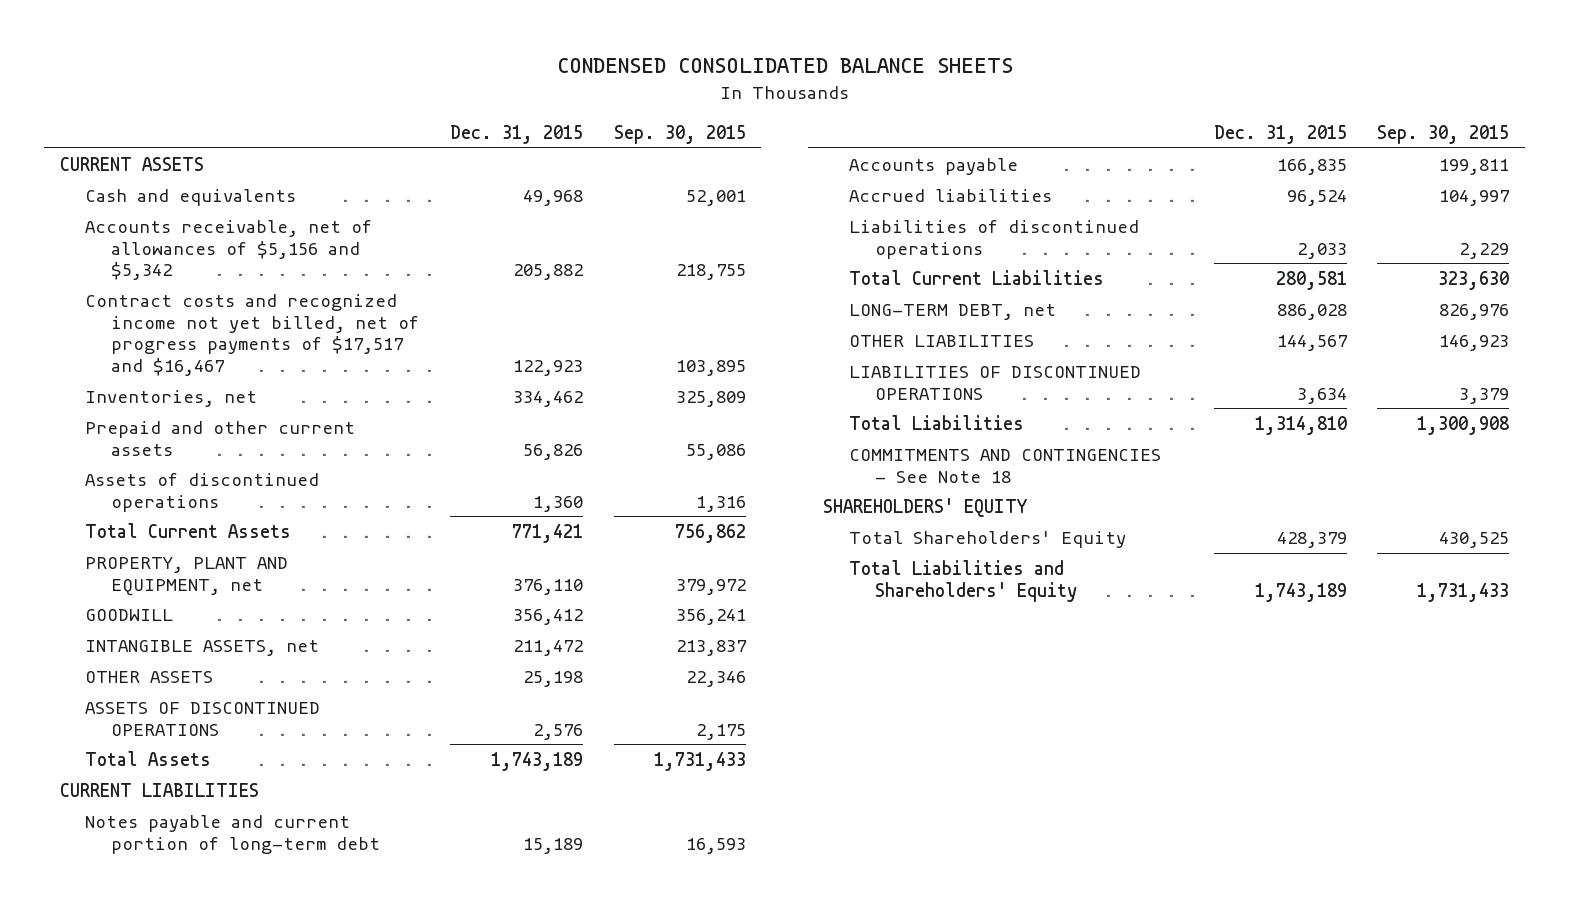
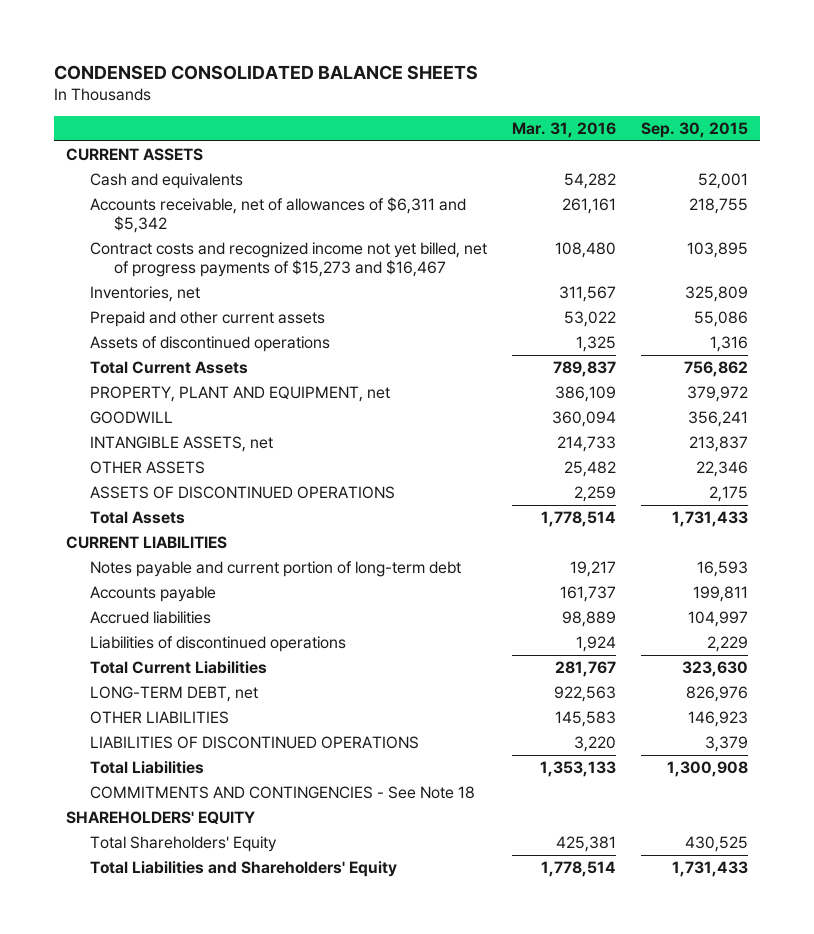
[450,124,584,144] Dec. 31, 2015 -> none
none -> [511,121,616,138] Mar. 31, 2016
[85,219,373,281] Accounts receivable, net of allowances of $5,156 and $5,342 -> [90,197,467,234] Accounts receivable, net of allowances of $6,311 and $5,342
[85,293,420,377] Contract costs and recognized income not yet billed, net of progress payments of $17,517 and $16,467 -> [90,242,488,278] Contract costs and recognized income not yet billed, net of progress payments of $15,273 and $16,467

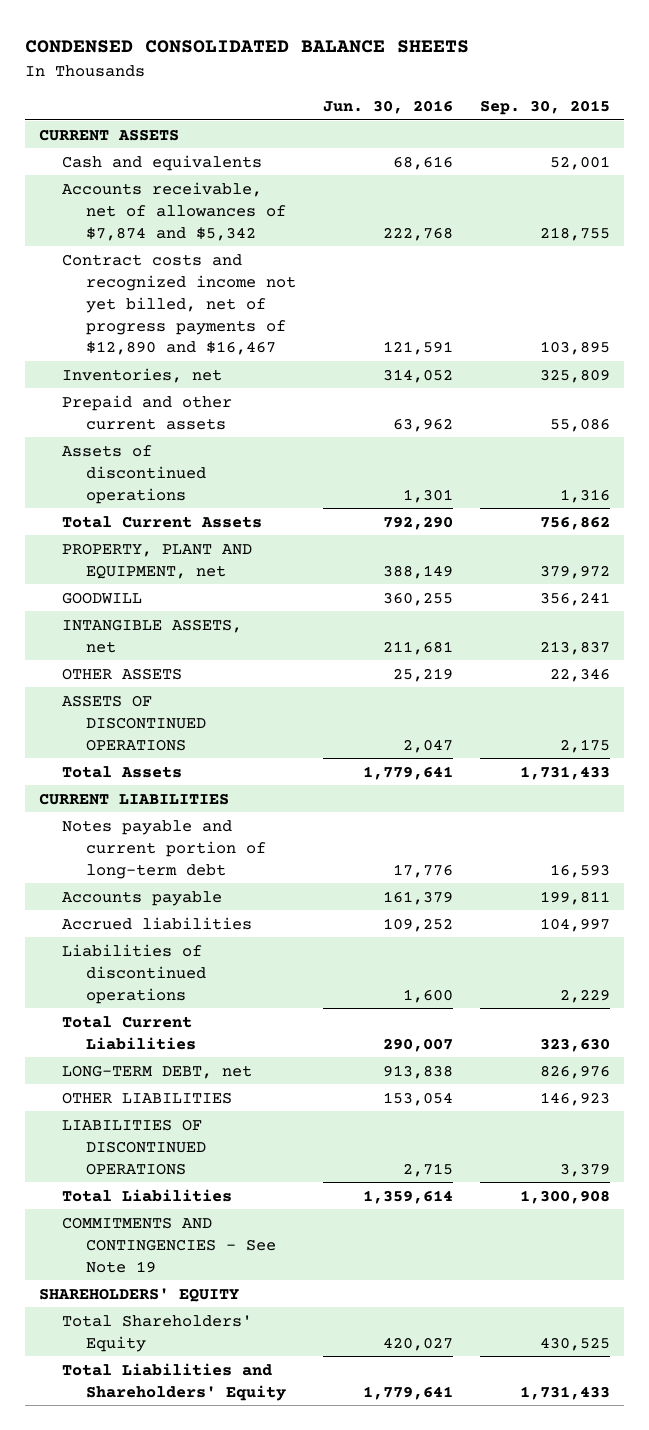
[511,121,616,138] Mar. 31, 2016 -> none
none -> [322,100,453,115] Jun. 30, 2016
[90,197,467,234] Accounts receivable, net of allowances of $6,311 and $5,342 -> [62,181,286,241] Accounts receivable, net of allowances of $7,874 and $5,342
[90,242,488,278] Contract costs and recognized income not yet billed, net of progress payments of $15,273 and $16,467 -> [62,253,296,356] Contract costs and recognized income not yet billed, net of progress payments of $12,890 and $16,467
[90,786,476,800] COMMITMENTS AND CONTINGENCIES - See Note 18 -> [62,1216,276,1273] COMMITMENTS AND CONTINGENCIES - See Note 19

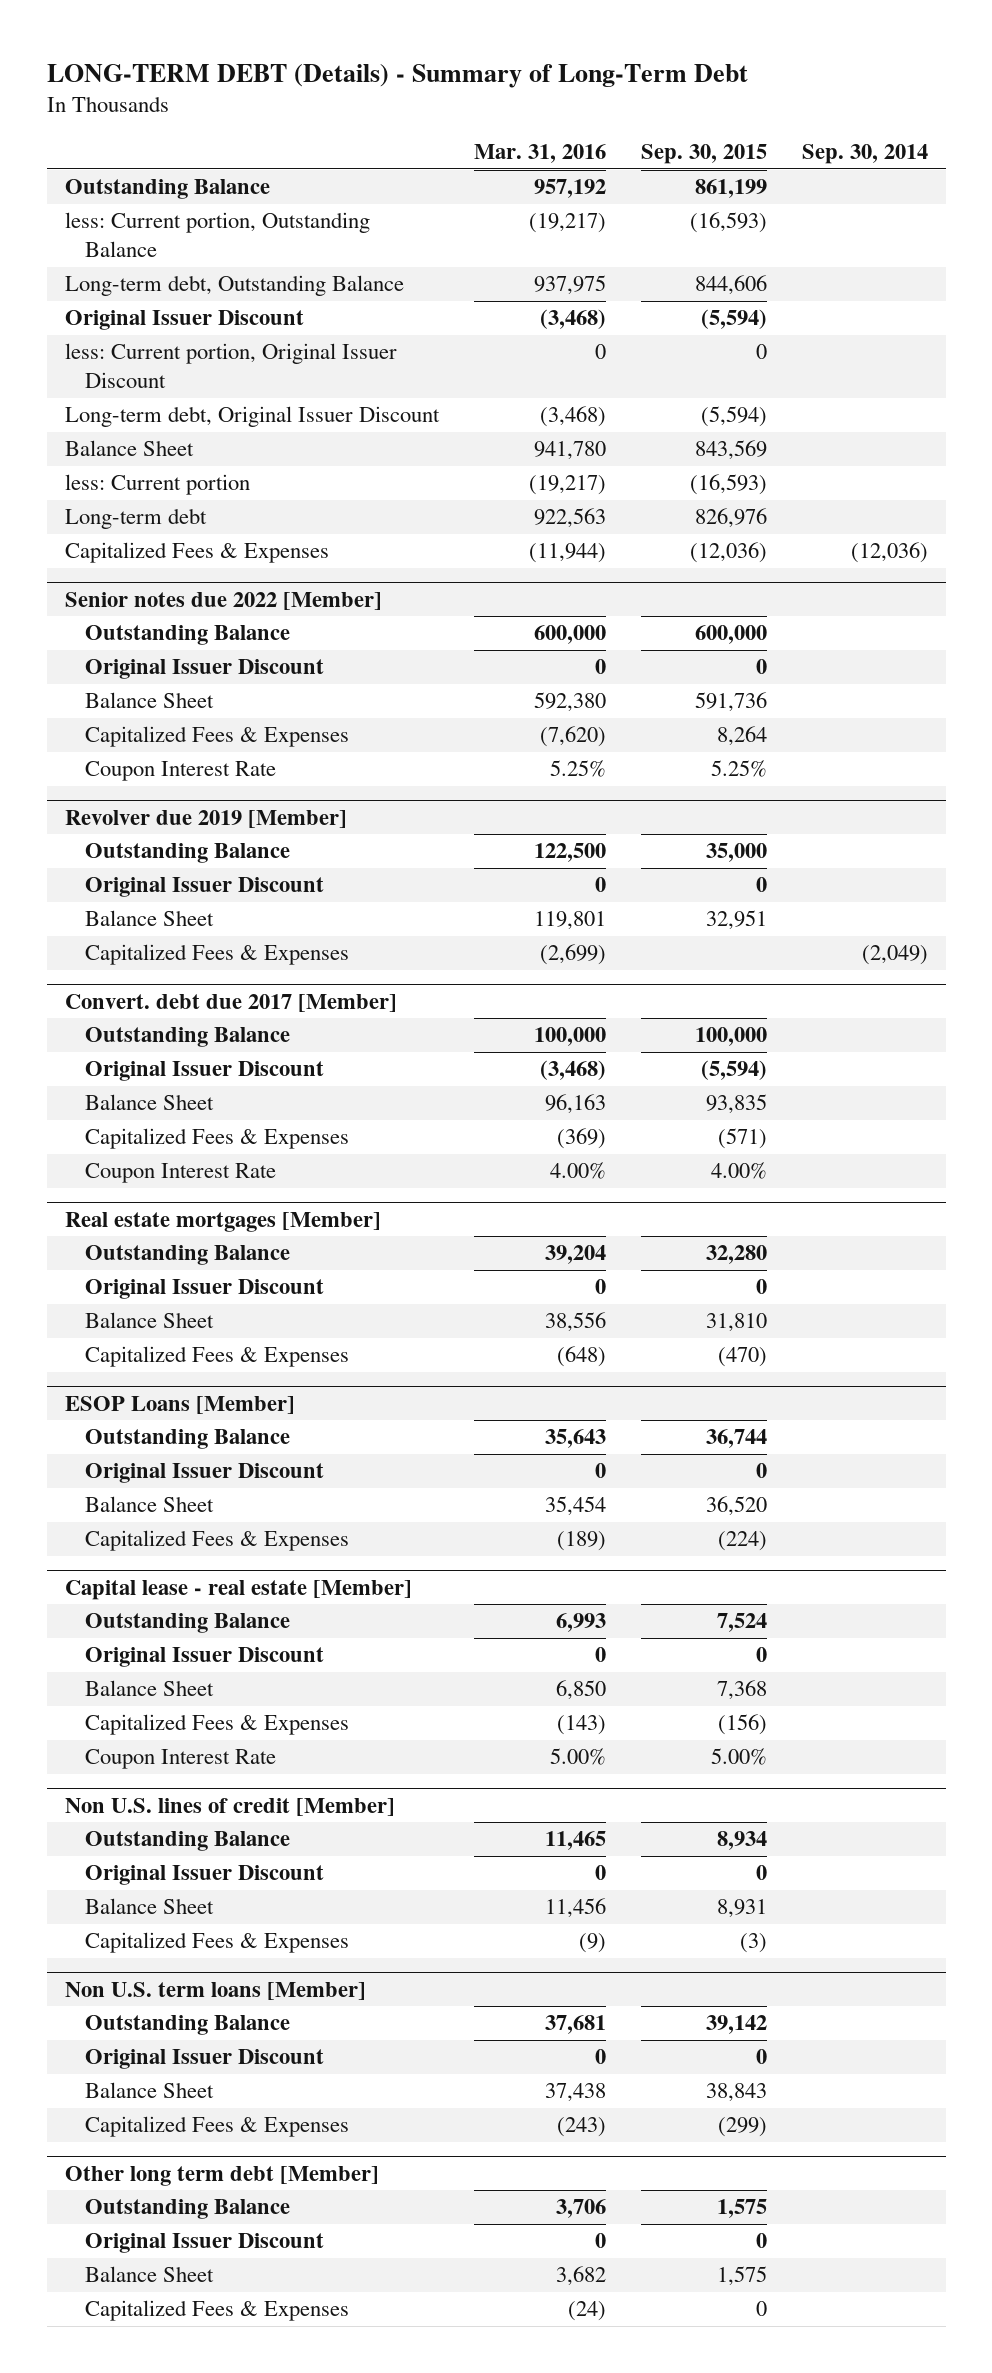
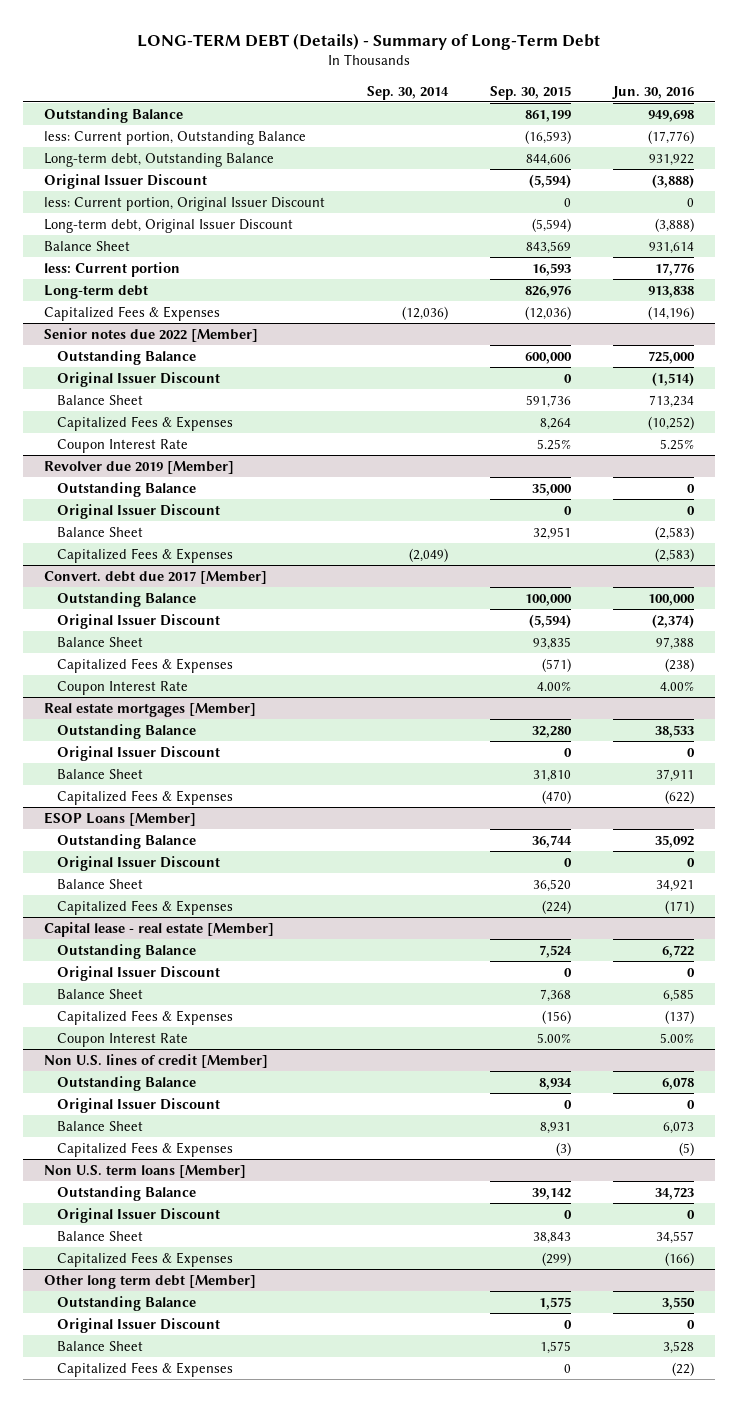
[473,143,606,163] Mar. 31, 2016 -> none
none -> [611,85,694,99] Jun. 30, 2016
[689,474,767,496] (16,593) -> [531,262,571,276] 16,593

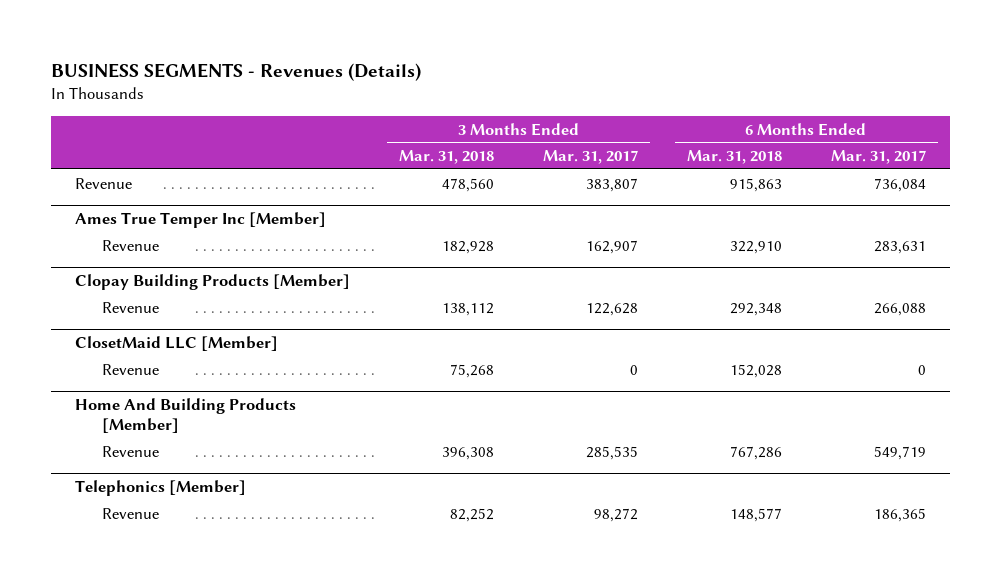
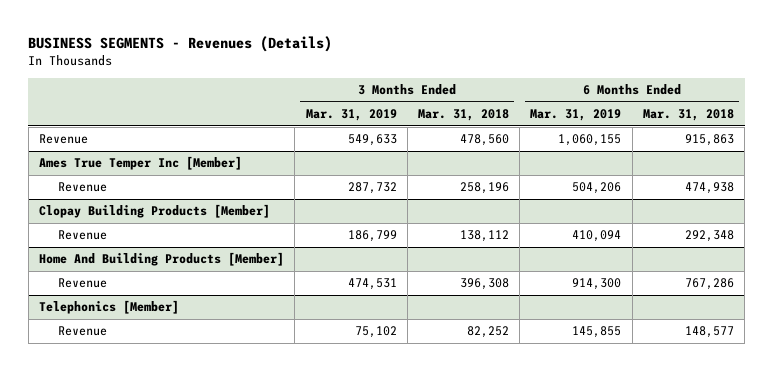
[543,150,639,165] Mar. 31, 2017 -> none
[830,150,926,165] Mar. 31, 2017 -> none
none -> [305,109,397,122] Mar. 31, 2019
none -> [530,109,622,122] Mar. 31, 2019
[442,240,495,254] 182,928 -> [460,182,510,195] 258,196
[729,240,782,254] 322,910 -> [684,182,734,195] 474,938
[75,336,279,352] ClosetMaid LLC [Member] -> none
[101,363,159,375] Revenue -> none

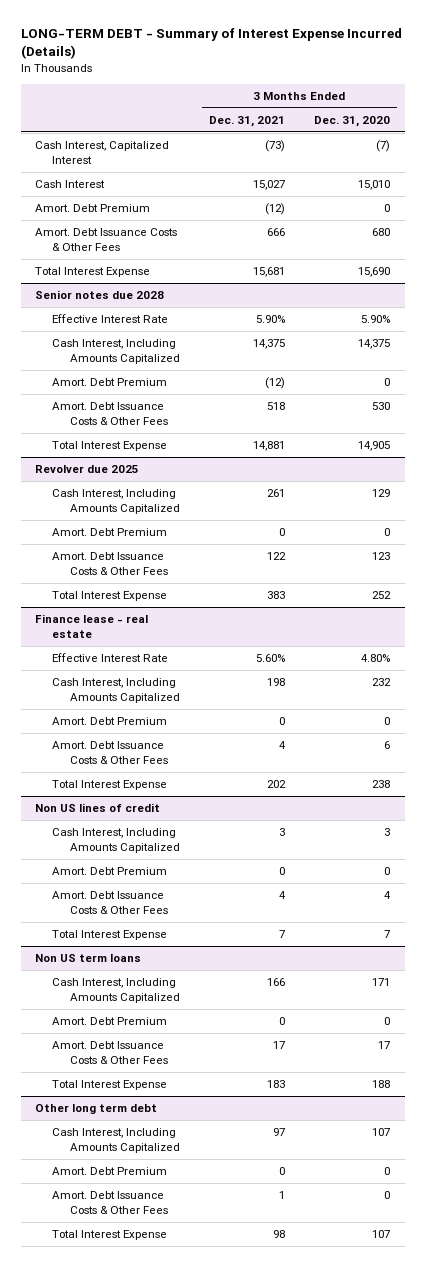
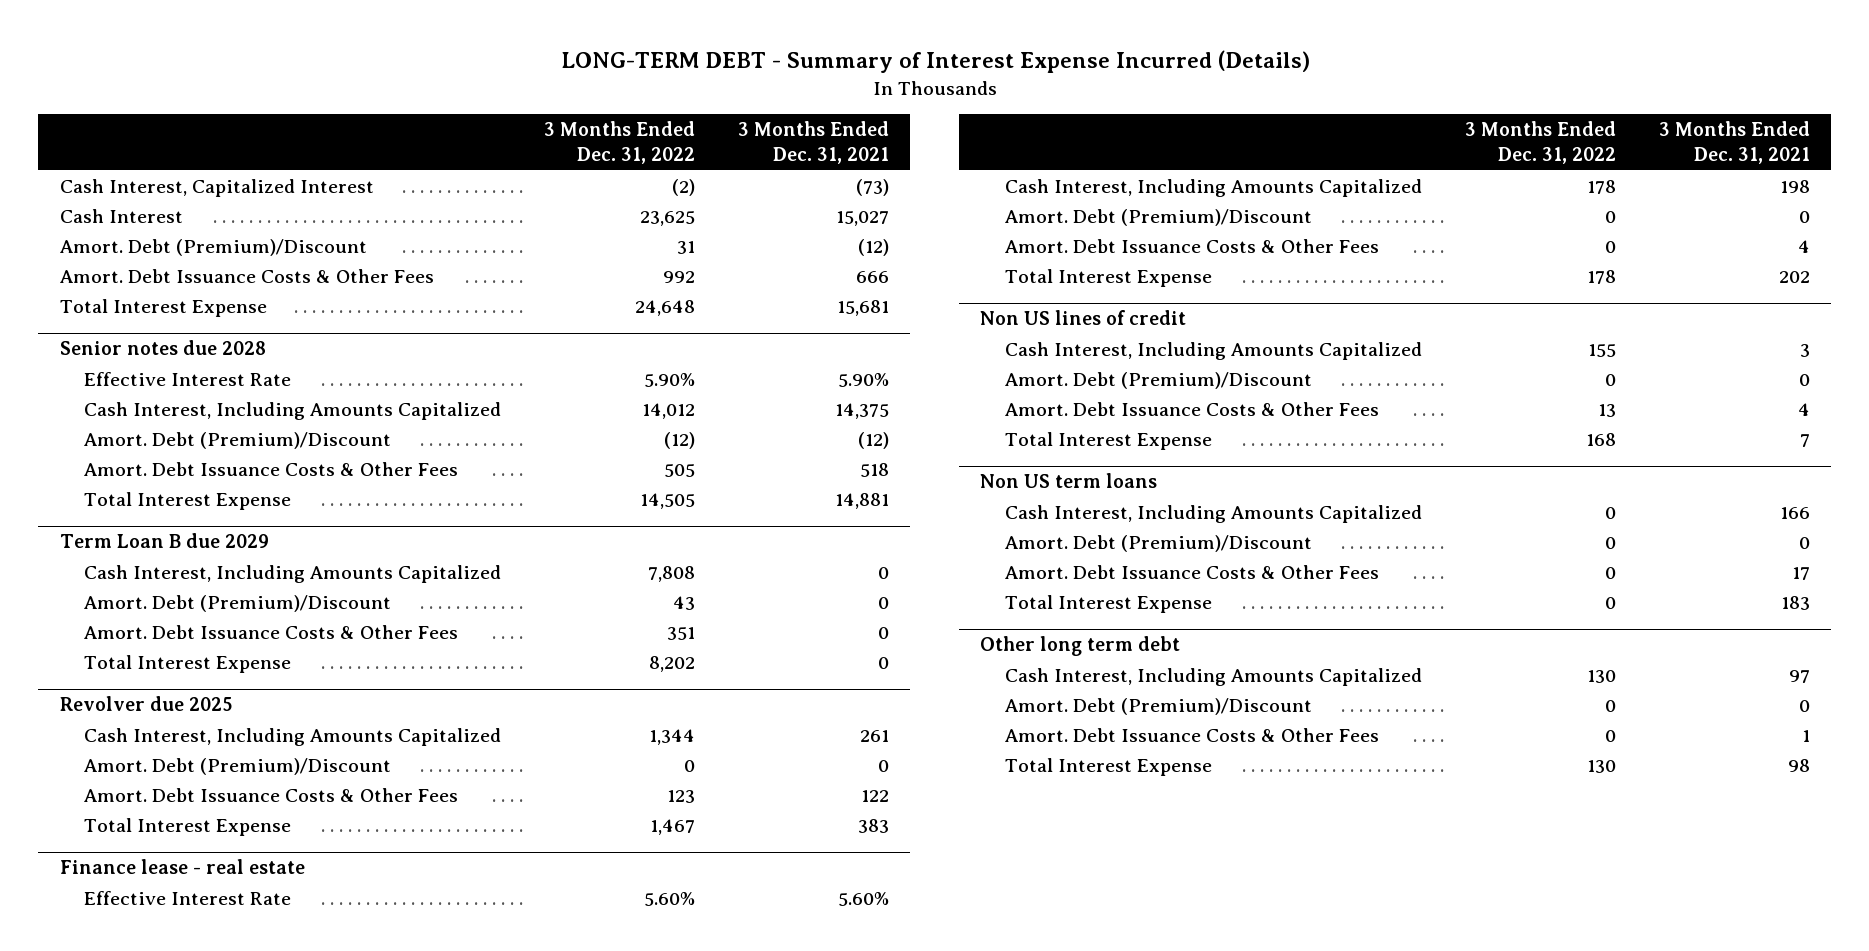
[313,115,390,127] Dec. 31, 2020 -> none
none -> [544,120,696,165] 3 Months Ended Dec. 31, 2022
[35,204,151,213] Amort. Debt Premium -> [59,238,367,256] Amort. Debt (Premium)/Discount
[52,378,168,387] Amort. Debt Premium -> [84,431,392,449] Amort. Debt (Premium)/Discount
none -> [59,533,269,549] Term Loan B due 2029
none -> [84,564,502,583] Cash Interest, Including Amounts Capitalized
none -> [84,594,392,612] Amort. Debt (Premium)/Discount
none -> [84,624,459,639] Amort. Debt Issuance Costs & Other Fees
none -> [84,654,292,673] Total Interest Expense
[52,528,168,537] Amort. Debt Premium -> [84,757,392,775] Amort. Debt (Premium)/Discount
[52,717,168,726] Amort. Debt Premium -> [1005,208,1313,226] Amort. Debt (Premium)/Discount
[52,867,168,876] Amort. Debt Premium -> [1005,371,1313,389] Amort. Debt (Premium)/Discount
[52,1017,168,1026] Amort. Debt Premium -> [1005,534,1313,552] Amort. Debt (Premium)/Discount
[52,1167,168,1176] Amort. Debt Premium -> [1005,697,1313,715] Amort. Debt (Premium)/Discount

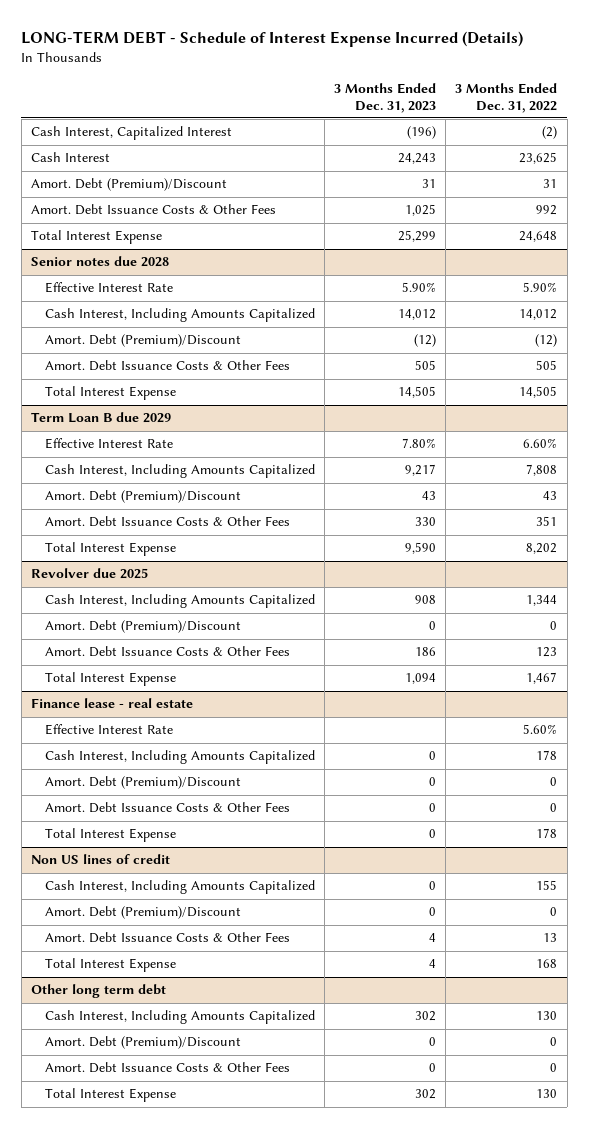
[560,50,1310,74] LONG-TERM DEBT - Summary of Interest Expense Incurred (Details) -> [21,31,524,48] LONG-TERM DEBT - Schedule of Interest Expense Incurred (Details)
[737,120,889,165] 3 Months Ended Dec. 31, 2021 -> none
none -> [334,83,437,113] 3 Months Ended Dec. 31, 2023
none -> [44,438,173,450] Effective Interest Rate
[980,473,1158,489] Non US term loans -> none
[1005,504,1423,523] Cash Interest, Including Amounts Capitalized -> none
[1005,534,1313,552] Amort. Debt (Premium)/Discount -> none
[1005,564,1380,579] Amort. Debt Issuance Costs & Other Fees -> none
[1005,594,1213,613] Total Interest Expense -> none

